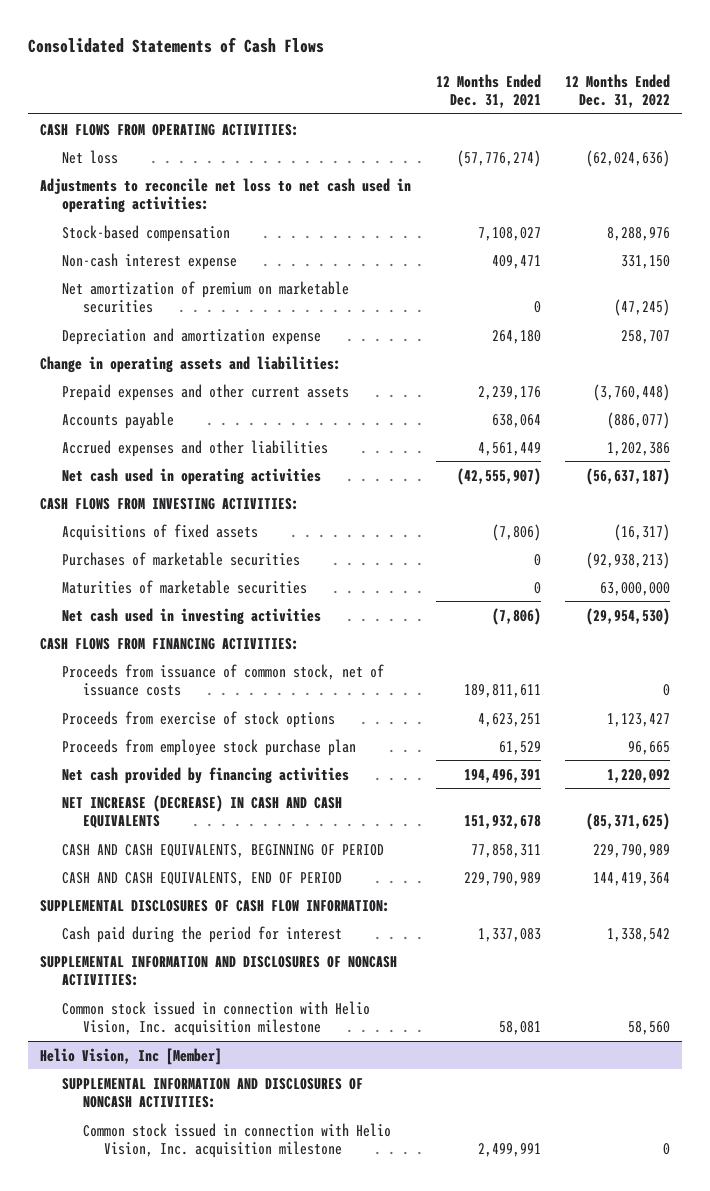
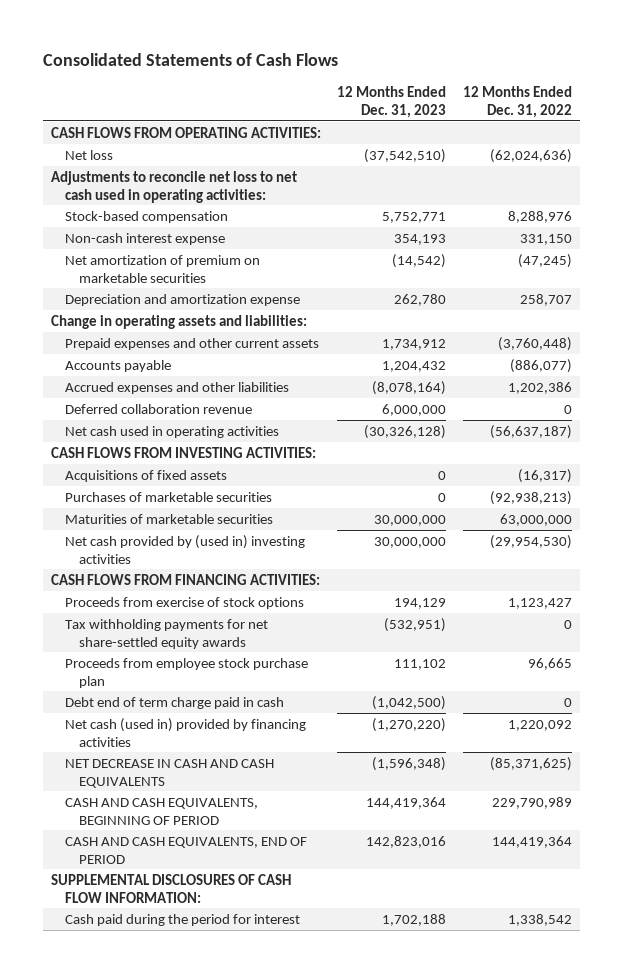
[435,73,541,109] 12 Months Ended Dec. 31, 2021 -> none
none -> [337,86,447,118] 12 Months Ended Dec. 31, 2023
none -> [65,403,253,414] Deferred collaboration revenue
[61,607,321,625] Net cash used in investing activities -> [65,534,306,564] Net cash provided by (used in) investing activities
[61,663,384,696] Proceeds from issuance of common stock, net of issuance costs -> none
none -> [65,618,269,649] Tax withholding payments for net share-settled equity awards
none -> [65,696,285,709] Debt end of term charge paid in cash
[61,766,349,784] Net cash provided by financing activities -> [65,717,307,747] Net cash (used in) provided by financing activities
[61,794,342,828] NET INCREASE (DECREASE) IN CASH AND CASH EQUIVALENTS -> [65,758,275,788] NET DECREASE IN CASH AND CASH EQUIVALENTS
[40,955,398,986] SUPPLEMENTAL INFORMATION AND DISCLOSURES OF NONCASH ACTIVITIES: -> none
[61,1000,370,1036] Common stock issued in connection with Helio Vision, Inc. acquisition milestone -> none
[40,1047,223,1065] Helio Vision, Inc [Member] -> none
[61,1077,363,1108] SUPPLEMENTAL INFORMATION AND DISCLOSURES OF NONCASH ACTIVITIES: -> none
[83,1122,392,1158] Common stock issued in connection with Helio Vision, Inc. acquisition milestone -> none

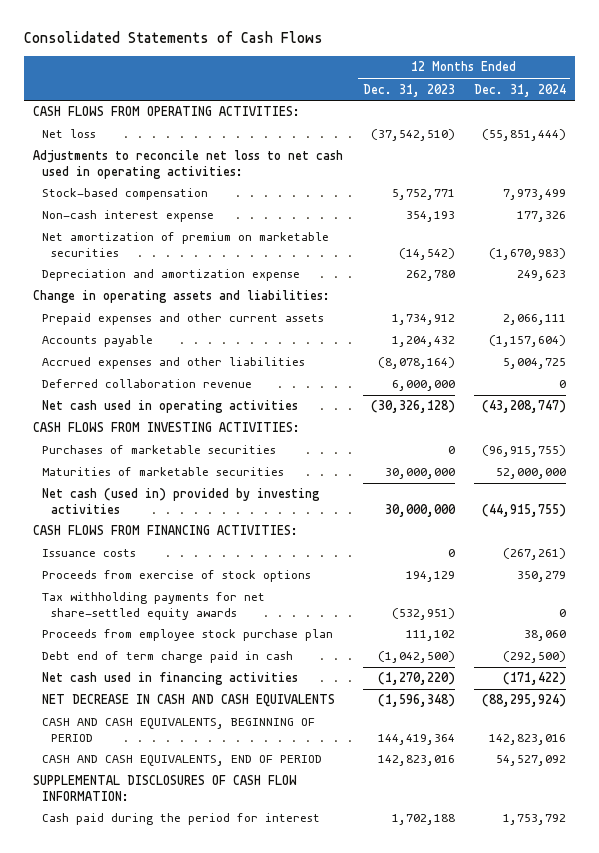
[462,86,572,118] 12 Months Ended Dec. 31, 2022 -> none
none -> [473,83,566,97] Dec. 31, 2024
[65,469,228,482] Acquisitions of fixed assets -> none
[65,534,306,564] Net cash provided by (used in) investing activities -> [42,488,321,514] Net cash (used in) provided by investing activities
none -> [42,549,137,558] Issuance costs
[65,717,307,747] Net cash (used in) provided by financing activities -> [42,672,299,686] Net cash used in financing activities

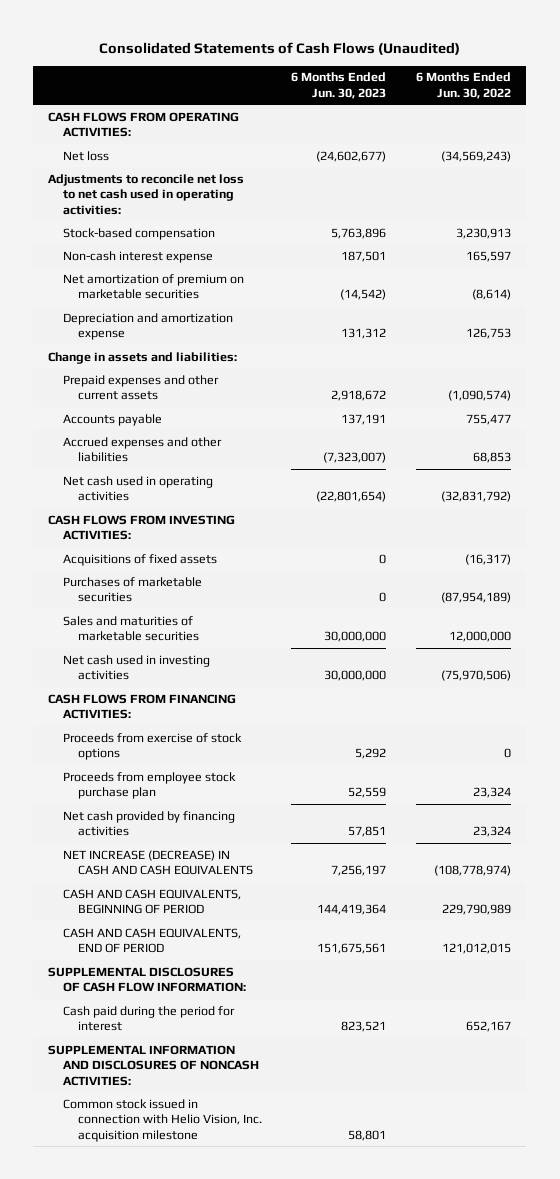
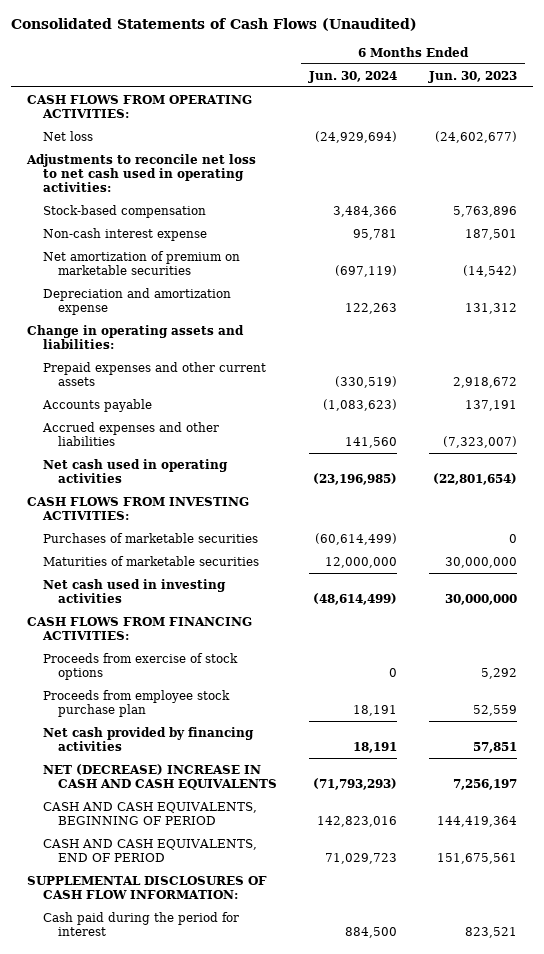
[416,72,512,99] 6 Months Ended Jun. 30, 2022 -> none
none -> [308,70,398,83] Jun. 30, 2024
[48,351,238,364] Change in assets and liabilities: -> [26,324,244,349] Change in operating assets and liabilities:
[63,553,218,566] Acquisitions of fixed assets -> none
[63,615,199,642] Sales and maturities of marketable securities -> [42,555,259,566] Maturities of marketable securities
[63,849,253,876] NET INCREASE (DECREASE) IN CASH AND CASH EQUIVALENTS -> [42,763,278,790] NET (DECREASE) INCREASE IN CASH AND CASH EQUIVALENTS
[48,1044,260,1086] SUPPLEMENTAL INFORMATION AND DISCLOSURES OF NONCASH ACTIVITIES: -> none
[63,1098,262,1142] Common stock issued in connection with Helio Vision, Inc. acquisition milestone -> none

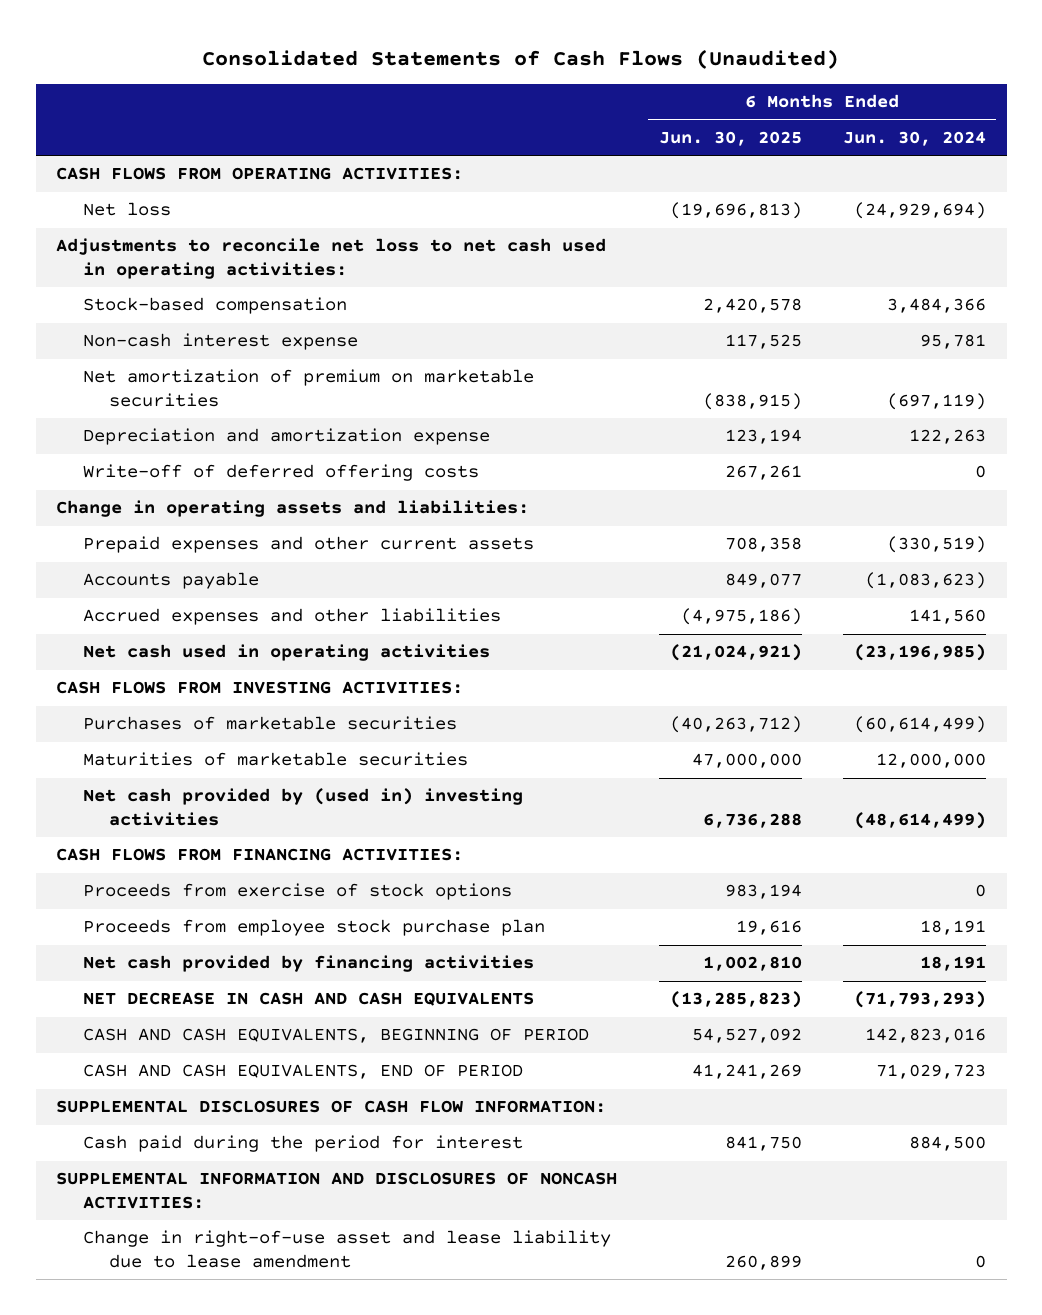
[428,70,518,83] Jun. 30, 2023 -> none
none -> [658,130,802,146] Jun. 30, 2025
none -> [82,464,479,482] Write-off of deferred offering costs
[42,578,226,603] Net cash used in investing activities -> [82,788,523,827] Net cash provided by (used in) investing activities
[42,763,278,790] NET (DECREASE) INCREASE IN CASH AND CASH EQUIVALENTS -> [82,992,534,1007] NET DECREASE IN CASH AND CASH EQUIVALENTS
none -> [56,1172,618,1210] SUPPLEMENTAL INFORMATION AND DISCLOSURES OF NONCASH ACTIVITIES:
none -> [82,1230,611,1269] Change in right-of-use asset and lease liability due to lease amendment

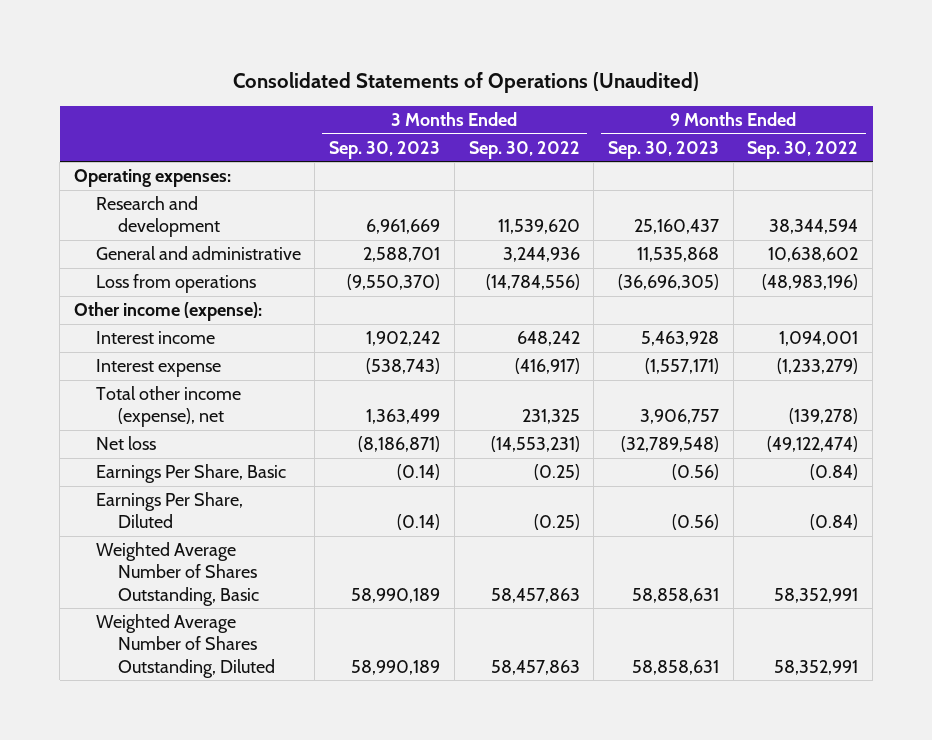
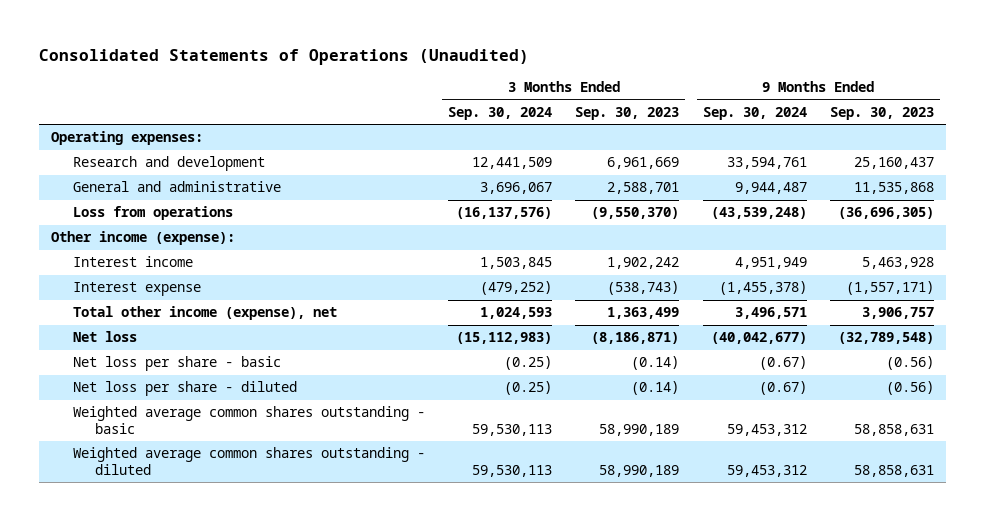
[468,140,580,159] Sep. 30, 2022 -> none
[747,140,859,159] Sep. 30, 2022 -> none
none -> [448,106,553,120] Sep. 30, 2024
none -> [702,106,807,120] Sep. 30, 2024
[95,464,286,484] Earnings Per Share, Basic -> [72,356,281,372] Net loss per share - basic
[95,492,243,529] Earnings Per Share, Diluted -> [72,381,297,397] Net loss per share - diluted
[95,542,259,606] Weighted Average Number of Shares Outstanding, Basic -> [72,406,425,434] Weighted average common shares outstanding - basic
[95,614,275,678] Weighted Average Number of Shares Outstanding, Diluted -> [72,447,425,475] Weighted average common shares outstanding - diluted

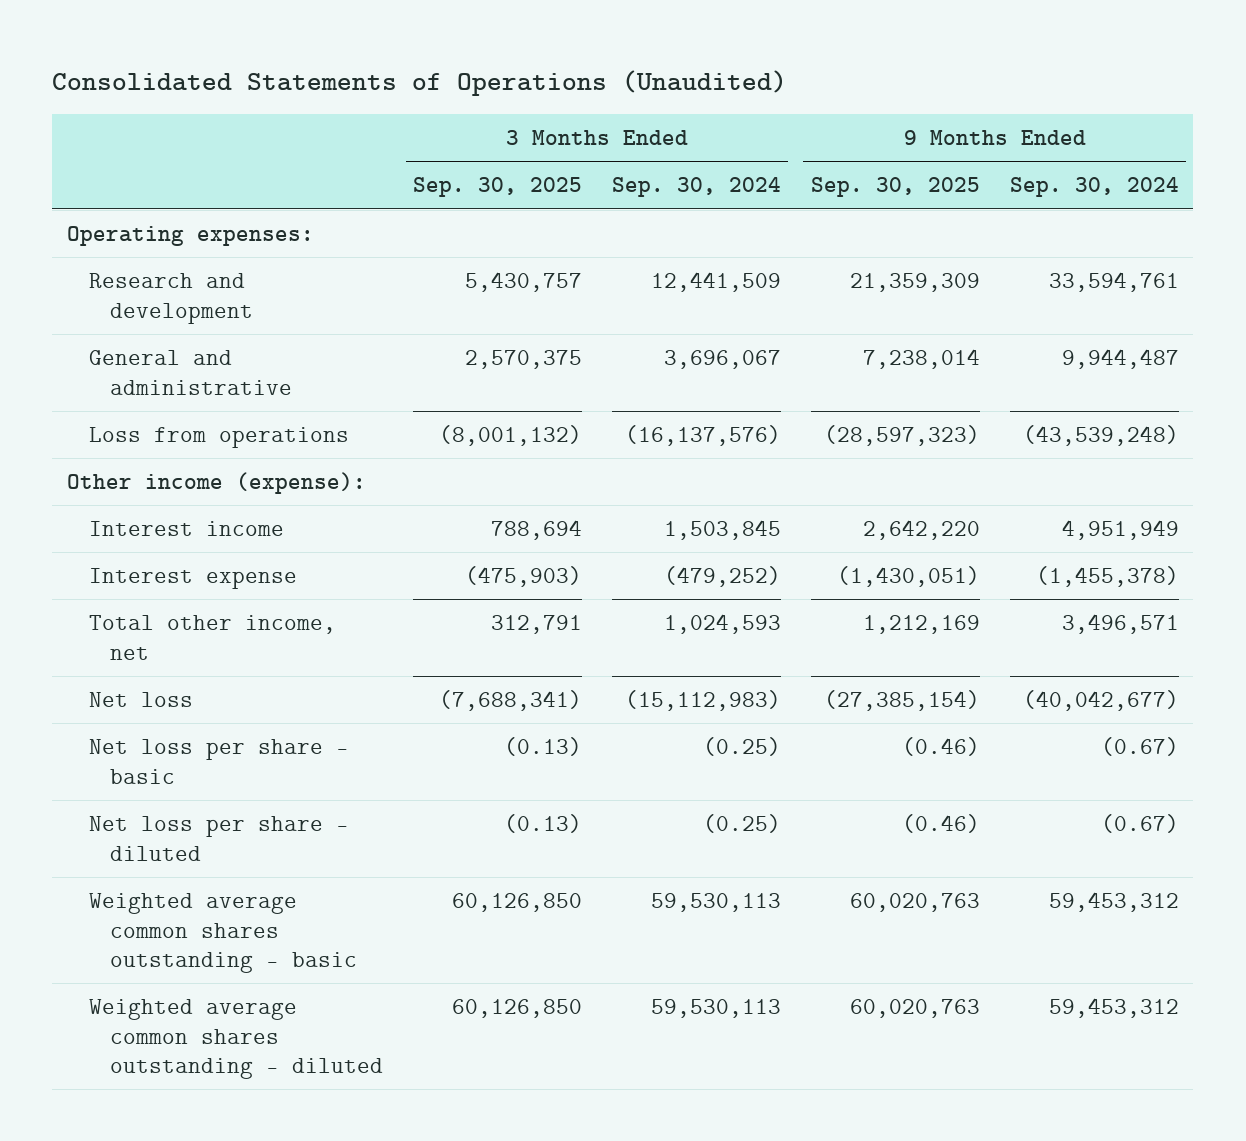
[575,106,680,120] Sep. 30, 2023 -> none
[829,106,934,120] Sep. 30, 2023 -> none
none -> [413,177,583,198] Sep. 30, 2025
none -> [810,177,980,198] Sep. 30, 2025
[72,306,337,321] Total other income (expense), net -> [88,615,336,660] Total other income, net

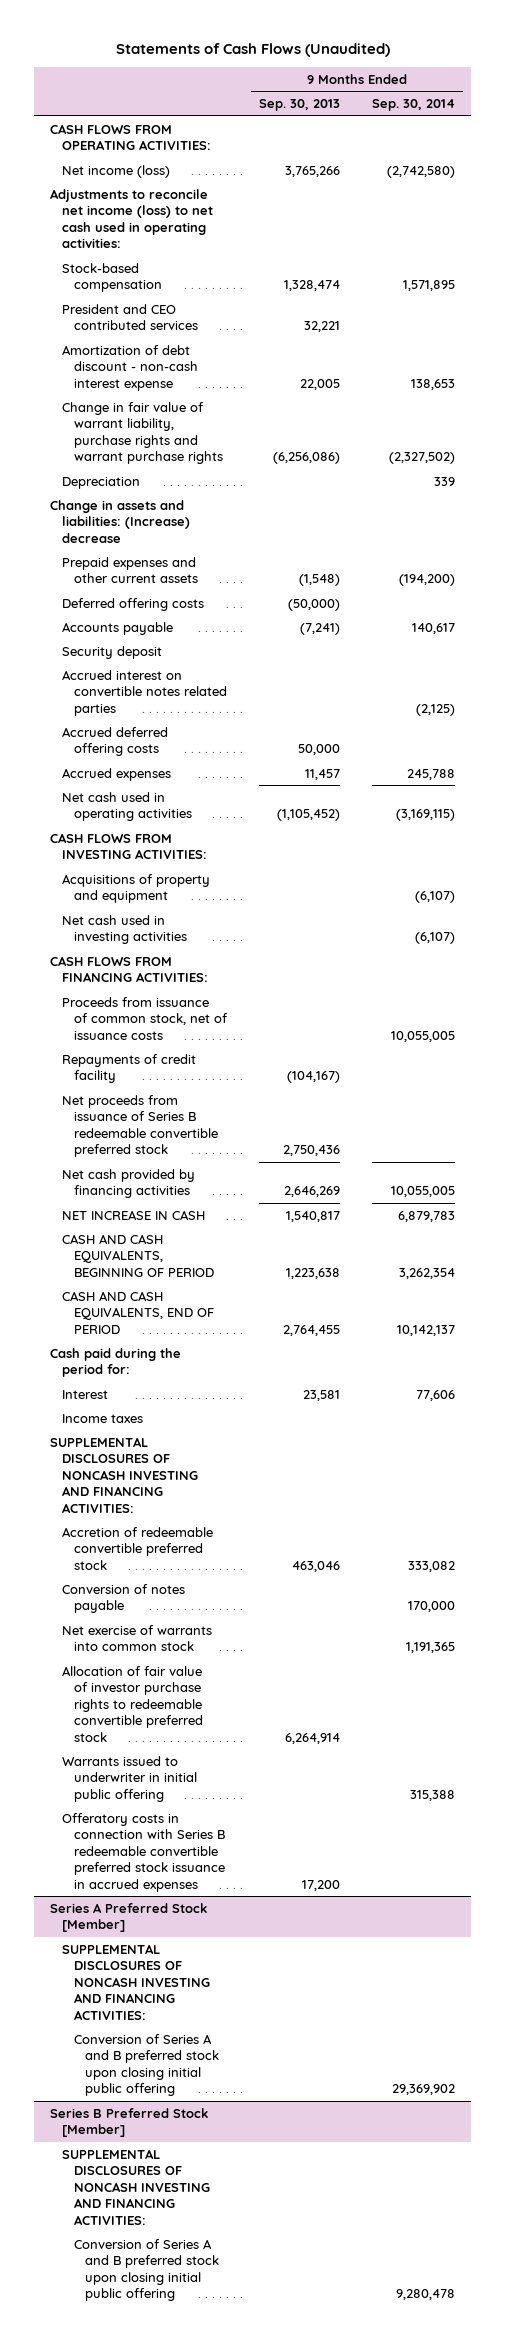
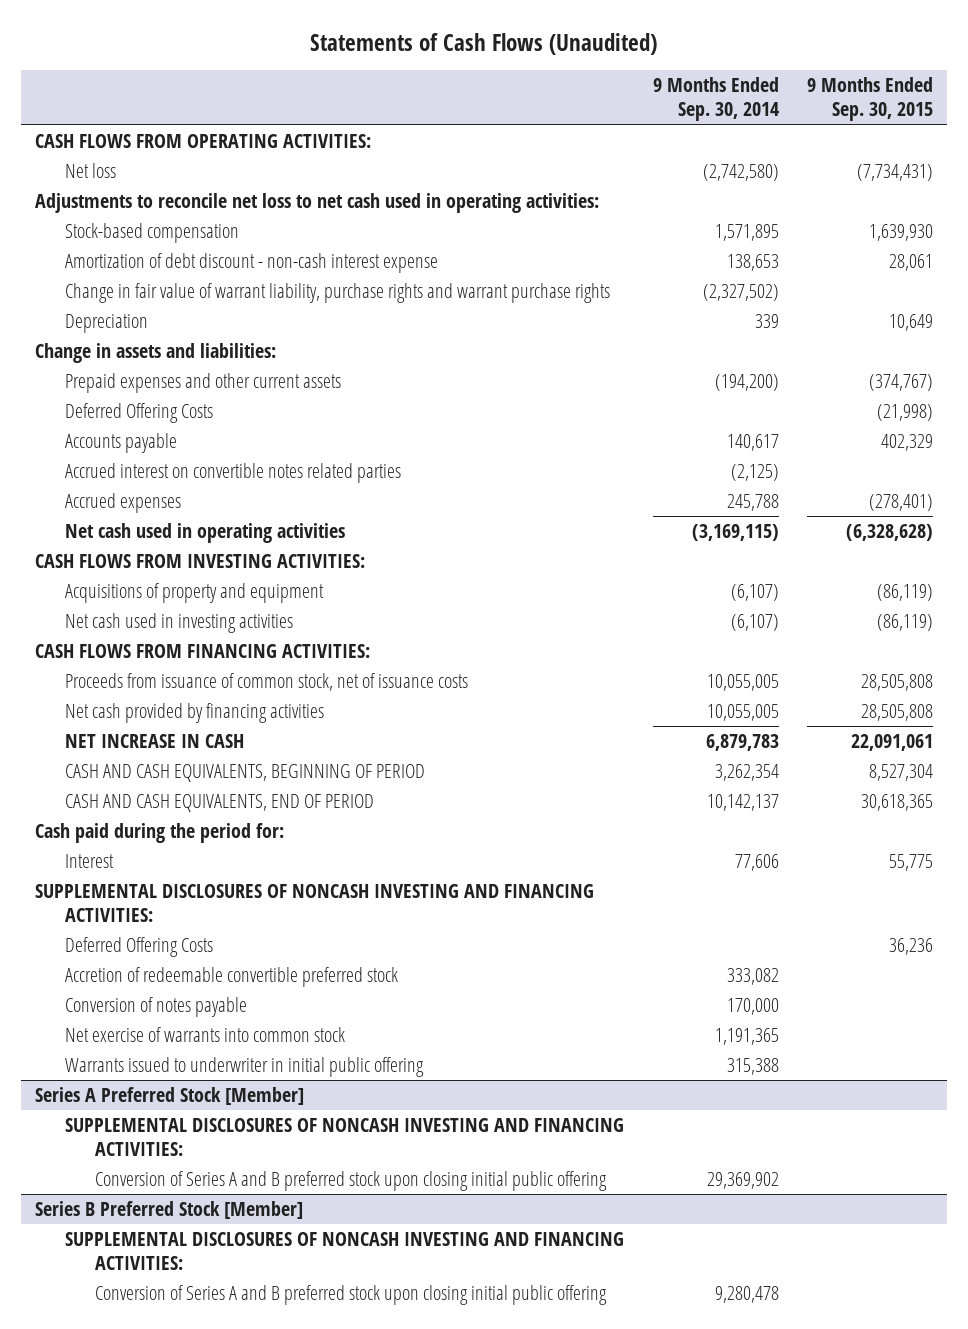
[258,99,340,112] Sep. 30, 2013 -> none
none -> [806,77,933,122] 9 Months Ended Sep. 30, 2015
[61,164,170,178] Net income (loss) -> [65,163,117,179] Net loss
[50,188,213,249] Adjustments to reconcile net income (loss) to net cash used in operating activities: -> [34,193,599,214] Adjustments to reconcile net loss to net cash used in operating activities:
[61,303,198,331] President and CEO contributed services -> none
[50,499,190,543] Change in assets and liabilities: (Increase) decrease -> [34,343,276,364] Change in assets and liabilities:
[61,597,204,611] Deferred offering costs -> [65,403,214,424] Deferred Offering Costs
[61,645,162,659] Security deposit -> none
[61,726,168,757] Accrued deferred offering costs -> none
[61,1053,196,1084] Repayments of credit facility -> none
[61,1094,218,1158] Net proceeds from issuance of Series B redeemable convertible preferred stock -> none
[61,1413,143,1423] Income taxes -> none
none -> [65,937,214,958] Deferred Offering Costs
[61,1665,203,1742] Allocation of fair value of investor purchase rights to redeemable convertible preferred stock -> none
[61,1812,225,1892] Offeratory costs in connection with Series B redeemable convertible preferred stock issuance in accrued expenses -> none

